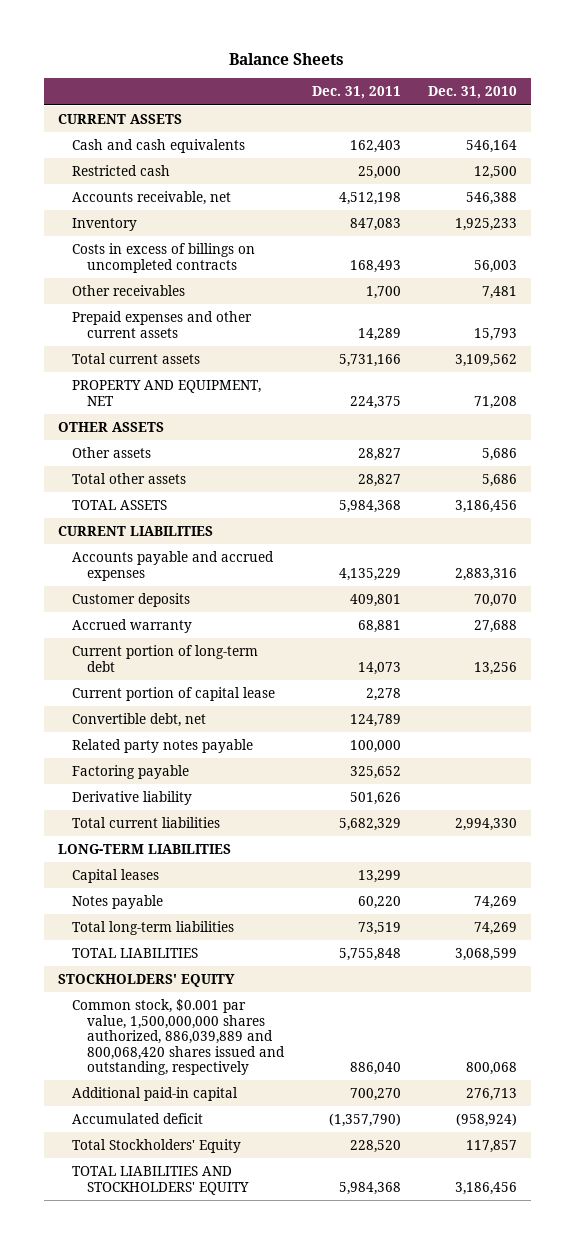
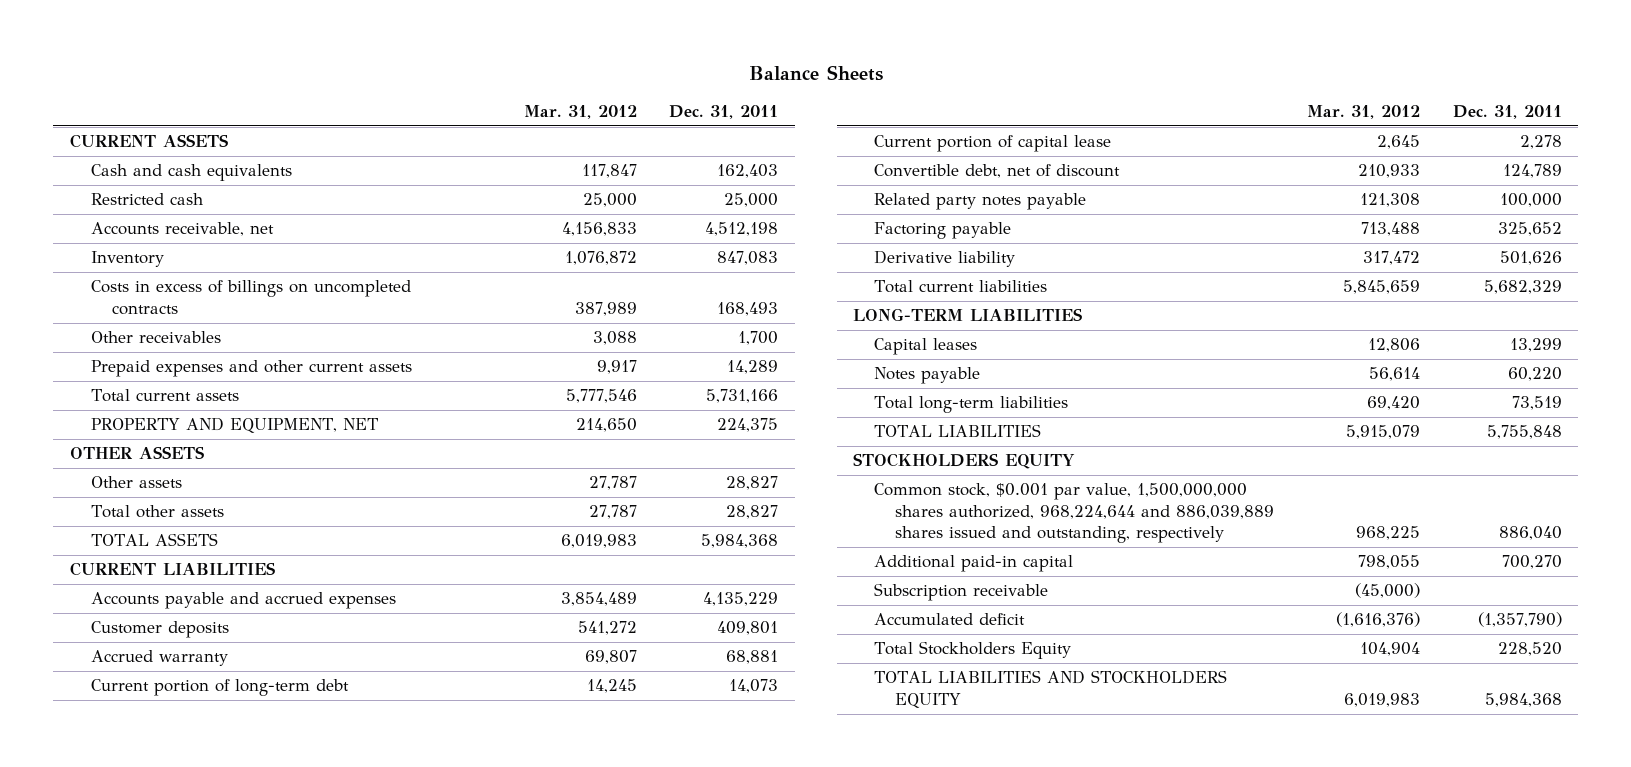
[427,86,517,100] Dec. 31, 2010 -> none
none -> [523,104,637,119] Mar. 31, 2012
[72,713,207,728] Convertible debt, net -> [874,164,1121,179] Convertible debt, net of discount
[57,974,235,988] STOCKHOLDERS' EQUITY -> [853,453,1076,470] STOCKHOLDERS EQUITY
[72,999,286,1076] Common stock, $0.001 par value, 1,500,000,000 shares authorized, 886,039,889 and 800,068,420 shares issued and outstanding, respectively -> [874,483,1275,544] Common stock, $0.001 par value, 1,500,000,000 shares authorized, 968,224,644 and 886,039,889 shares issued and outstanding, respectively
none -> [874,583,1049,602] Subscription receivable
[72,1139,242,1154] Total Stockholders' Equity -> [874,641,1072,660] Total Stockholders Equity
[72,1166,250,1195] TOTAL LIABILITIES AND STOCKHOLDERS' EQUITY -> [874,670,1228,708] TOTAL LIABILITIES AND STOCKHOLDERS EQUITY

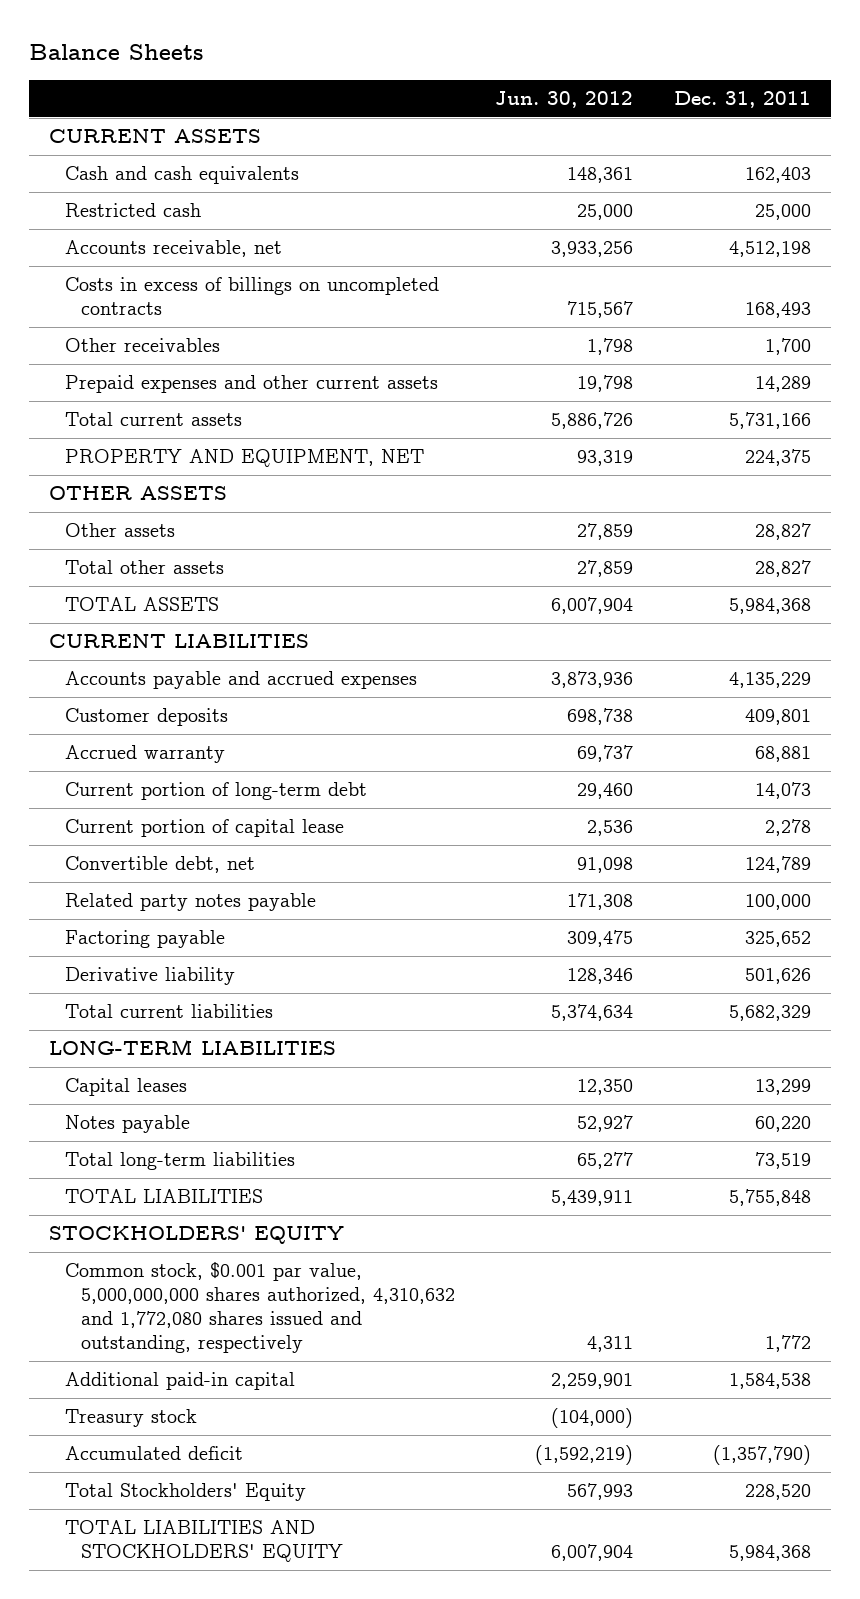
[523,104,637,119] Mar. 31, 2012 -> none
none -> [495,91,634,109] Jun. 30, 2012
[90,251,164,268] Inventory -> none
[874,164,1121,179] Convertible debt, net of discount -> [65,856,256,874] Convertible debt, net
[874,583,1049,602] Subscription receivable -> none
[853,453,1076,470] STOCKHOLDERS EQUITY -> [48,1226,344,1245] STOCKHOLDERS' EQUITY
[874,483,1275,544] Common stock, $0.001 par value, 1,500,000,000 shares authorized, 968,224,644 and 886,039,889 shares issued and outstanding, respectively -> [65,1262,456,1354] Common stock, $0.001 par value, 5,000,000,000 shares authorized, 4,310,632 and 1,772,080 shares issued and outstanding, respectively
[1498,526,1562,541] 886,040 -> [764,1335,811,1353] 1,772
[1501,555,1562,570] 700,270 -> [728,1373,811,1390] 1,584,538
none -> [65,1409,198,1428] Treasury stock
[874,641,1072,660] Total Stockholders Equity -> [65,1483,307,1502] Total Stockholders' Equity
[874,670,1228,708] TOTAL LIABILITIES AND STOCKHOLDERS EQUITY -> [65,1520,344,1563] TOTAL LIABILITIES AND STOCKHOLDERS' EQUITY

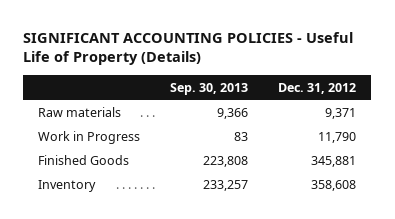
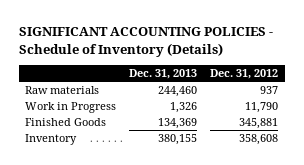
[23,31,354,66] SIGNIFICANT ACCOUNTING POLICIES - Useful Life of Property (Details) -> [18,27,273,57] SIGNIFICANT ACCOUNTING POLICIES - Schedule of Inventory (Details)
[170,82,249,95] Sep. 30, 2013 -> none
none -> [129,69,198,80] Dec. 31, 2013
[325,107,357,119] 9,371 -> [260,86,279,95] 937

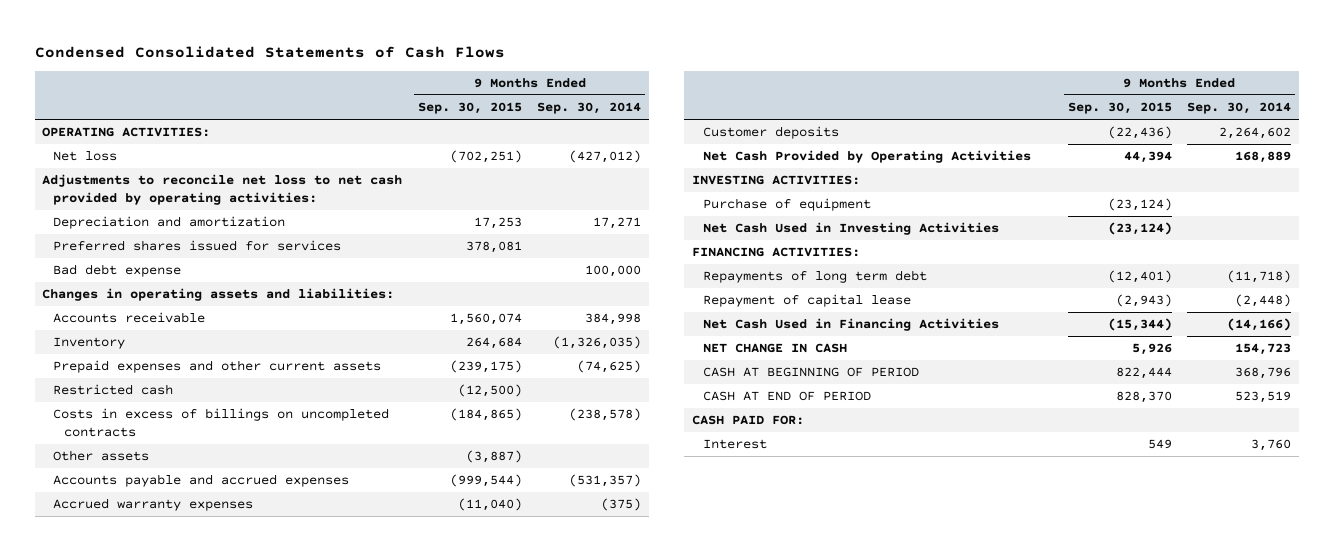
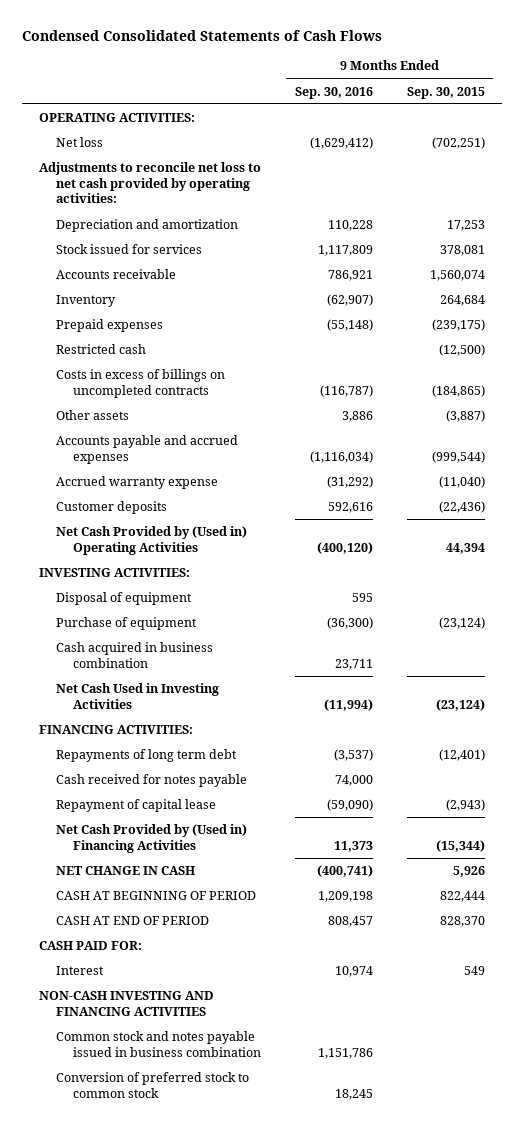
[537,102,642,115] Sep. 30, 2014 -> none
none -> [294,86,373,99] Sep. 30, 2016
[53,264,182,278] Bad debt expense -> none
[42,288,395,302] Changes in operating assets and liabilities: -> none
[53,240,342,252] Preferred shares issued for services -> [55,244,202,255] Stock issued for services
[53,360,382,374] Prepaid expenses and other current assets -> [55,319,163,333] Prepaid expenses
[53,498,254,512] Accrued warranty expenses -> [55,476,218,490] Accrued warranty expense
[703,150,1032,164] Net Cash Provided by Operating Activities -> [55,526,247,555] Net Cash Provided by (Used in) Operating Activities
none -> [55,592,192,606] Disposal of equipment
none -> [55,642,213,668] Cash acquired in business combination
none -> [55,774,247,788] Cash received for notes payable
[703,318,1000,332] Net Cash Used in Financing Activities -> [55,824,247,853] Net Cash Provided by (Used in) Financing Activities
none -> [38,991,214,1016] NON-CASH INVESTING AND FINANCING ACTIVITIES
none -> [55,1031,261,1057] Common stock and notes payable issued in business combination
none -> [55,1072,249,1098] Conversion of preferred stock to common stock

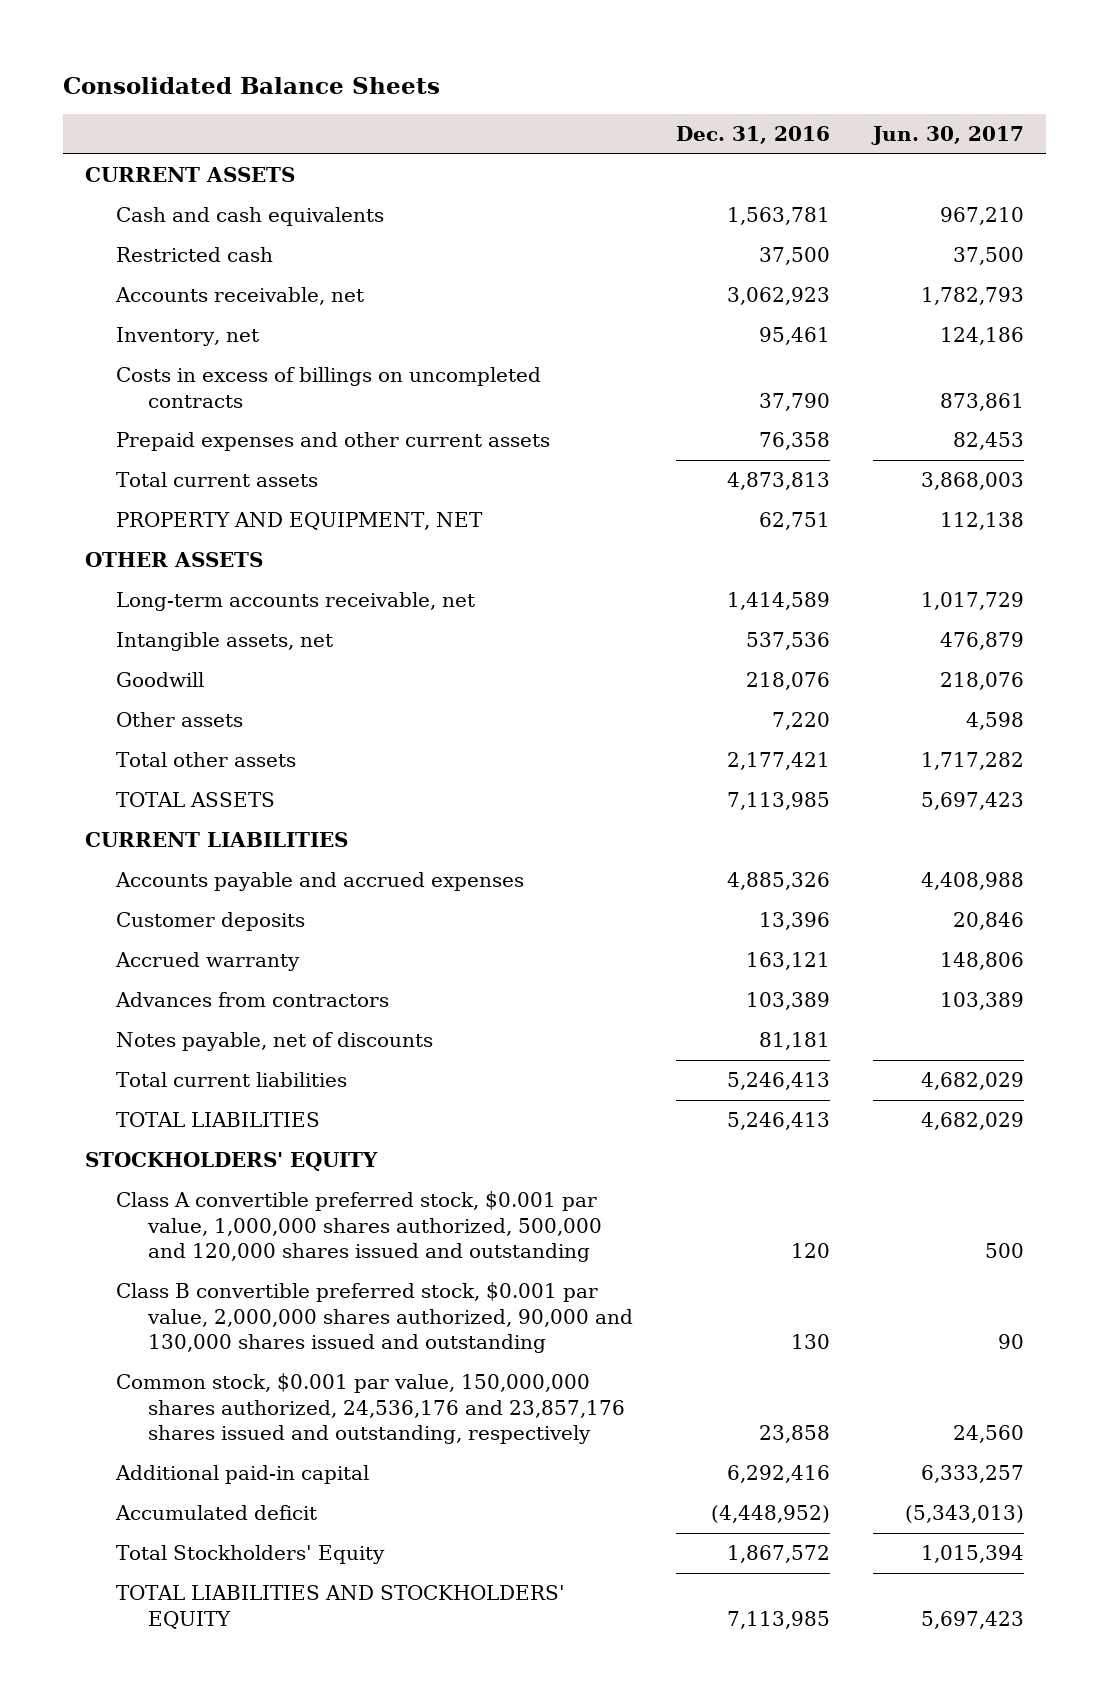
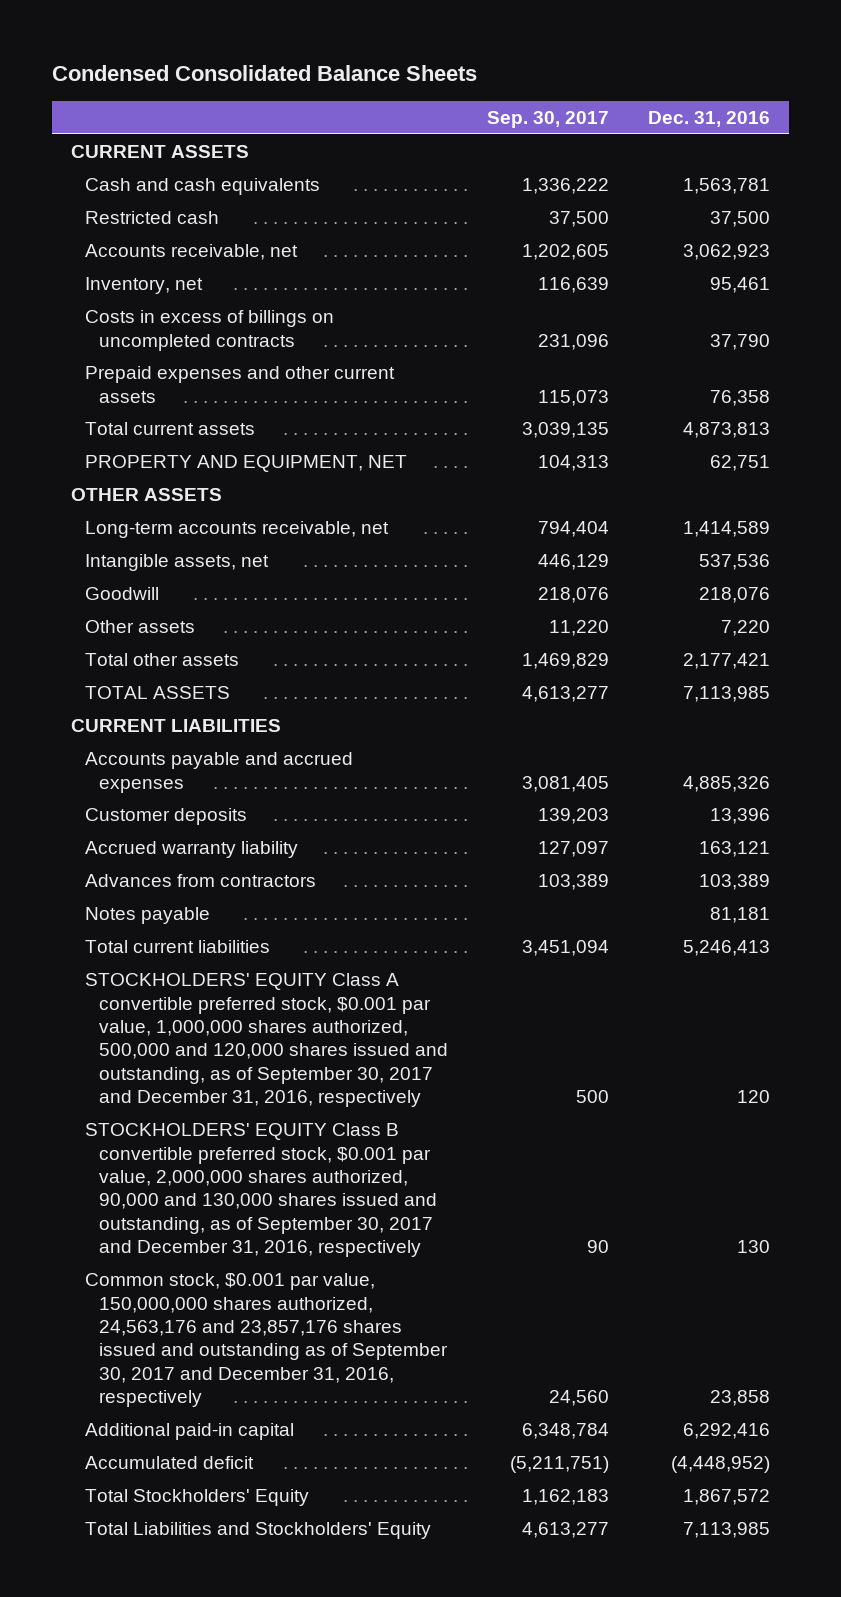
[63,77,441,95] Consolidated Balance Sheets -> [51,65,477,82] Condensed Consolidated Balance Sheets
[871,126,1025,146] Jun. 30, 2017 -> none
none -> [487,110,610,128] Sep. 30, 2017
[115,952,301,972] Accrued warranty -> [85,841,299,859] Accrued warranty liability
[116,1032,434,1052] Notes payable, net of discounts -> [85,907,211,925] Notes payable
[116,1112,321,1128] TOTAL LIABILITIES -> none
[84,1152,378,1172] STOCKHOLDERS' EQUITY -> none
[116,1191,603,1263] Class A convertible preferred stock, $0.001 par value, 1,000,000 shares authorized, 500,000 and 120,000 shares issued and outstanding -> [85,973,449,1108] STOCKHOLDERS' EQUITY Class A convertible preferred stock, $0.001 par value, 1,000,000 shares authorized, 500,000 and 120,000 shares issued and outstanding, as of September 30, 2017 and December 31, 2016, respectively
[116,1282,634,1354] Class B convertible preferred stock, $0.001 par value, 2,000,000 shares authorized, 90,000 and 130,000 shares issued and outstanding -> [85,1123,438,1258] STOCKHOLDERS' EQUITY Class B convertible preferred stock, $0.001 par value, 2,000,000 shares authorized, 90,000 and 130,000 shares issued and outstanding, as of September 30, 2017 and December 31, 2016, respectively
[116,1373,626,1445] Common stock, $0.001 par value, 150,000,000 shares authorized, 24,536,176 and 23,857,176 shares issued and outstanding, respectively -> [85,1273,449,1408] Common stock, $0.001 par value, 150,000,000 shares authorized, 24,563,176 and 23,857,176 shares issued and outstanding as of September 30, 2017 and December 31, 2016, respectively
[116,1585,566,1629] TOTAL LIABILITIES AND STOCKHOLDERS' EQUITY -> [85,1522,432,1540] Total Liabilities and Stockholders' Equity

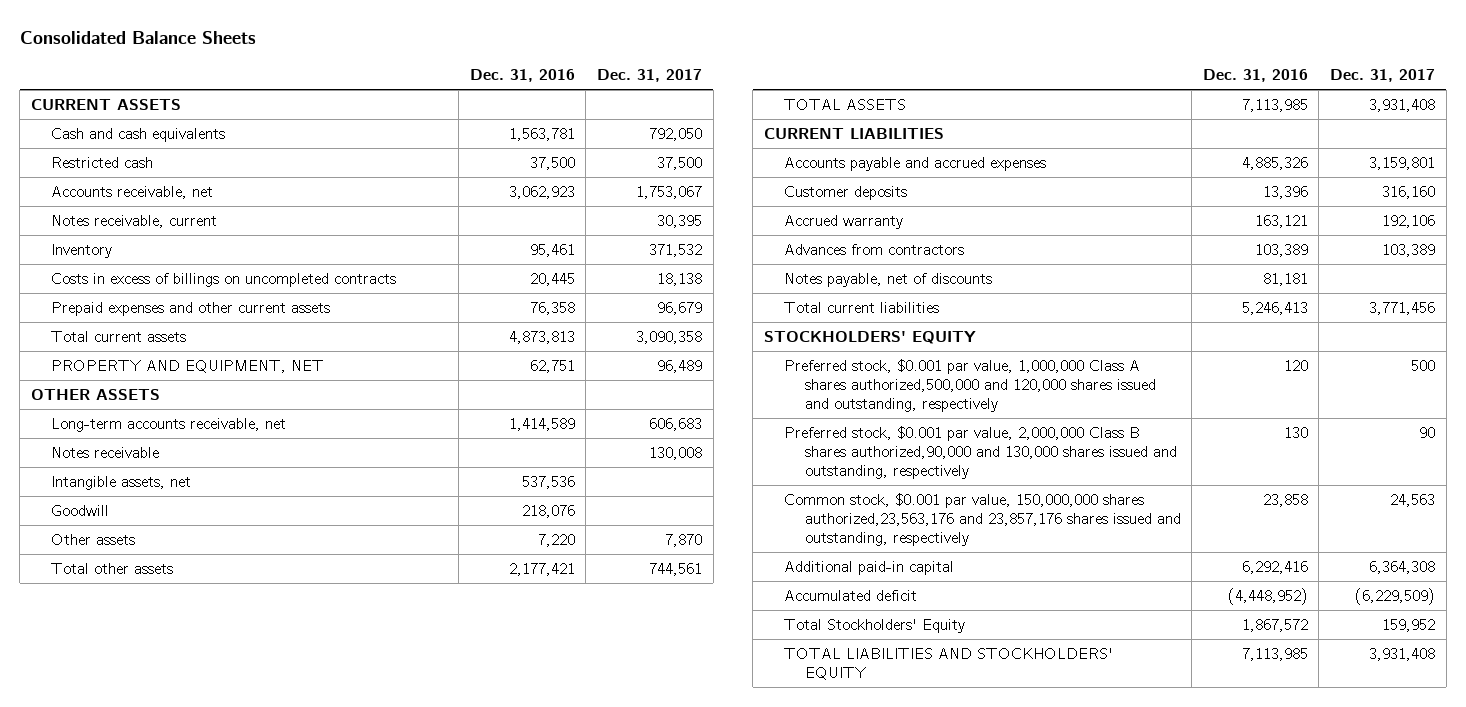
[51,65,477,82] Condensed Consolidated Balance Sheets -> [19,31,256,45] Consolidated Balance Sheets
[487,110,610,128] Sep. 30, 2017 -> none
none -> [596,69,702,83] Dec. 31, 2017
none -> [51,215,218,229] Notes receivable, current
[85,277,204,295] Inventory, net -> [51,244,113,259] Inventory
[709,333,770,350] 37,790 -> [529,273,575,287] 20,445
none -> [51,447,160,459] Notes receivable
[85,841,299,859] Accrued warranty liability -> [784,215,904,230] Accrued warranty
[85,907,211,925] Notes payable -> [784,273,993,288] Notes payable, net of discounts
[85,1123,438,1258] STOCKHOLDERS' EQUITY Class B convertible preferred stock, $0.001 par value, 2,000,000 shares authorized, 90,000 and 130,000 shares issued and outstanding, as of September 30, 2017 and December 31, 2016, respectively -> none
none -> [763,331,976,345] STOCKHOLDERS' EQUITY
none -> [784,359,1156,412] Preferred stock, $0.001 par value, 1,000,000 Class A shares authorized,500,000 and 120,000 shares issued and outstanding, respectively
[85,973,449,1108] STOCKHOLDERS' EQUITY Class A convertible preferred stock, $0.001 par value, 1,000,000 shares authorized, 500,000 and 120,000 shares issued and outstanding, as of September 30, 2017 and December 31, 2016, respectively -> [784,426,1177,479] Preferred stock, $0.001 par value, 2,000,000 Class B shares authorized,90,000 and 130,000 shares issued and outstanding, respectively
[736,1090,770,1104] 120 -> [1283,427,1308,439] 130
[85,1273,449,1408] Common stock, $0.001 par value, 150,000,000 shares authorized, 24,563,176 and 23,857,176 shares issued and outstanding as of September 30, 2017 and December 31, 2016, respectively -> [784,493,1181,546] Common stock, $0.001 par value, 150,000,000 shares authorized,23,563,176 and 23,857,176 shares issued and outstanding, respectively
[85,1522,432,1540] Total Liabilities and Stockholders' Equity -> [784,648,1114,680] TOTAL LIABILITIES AND STOCKHOLDERS' EQUITY

